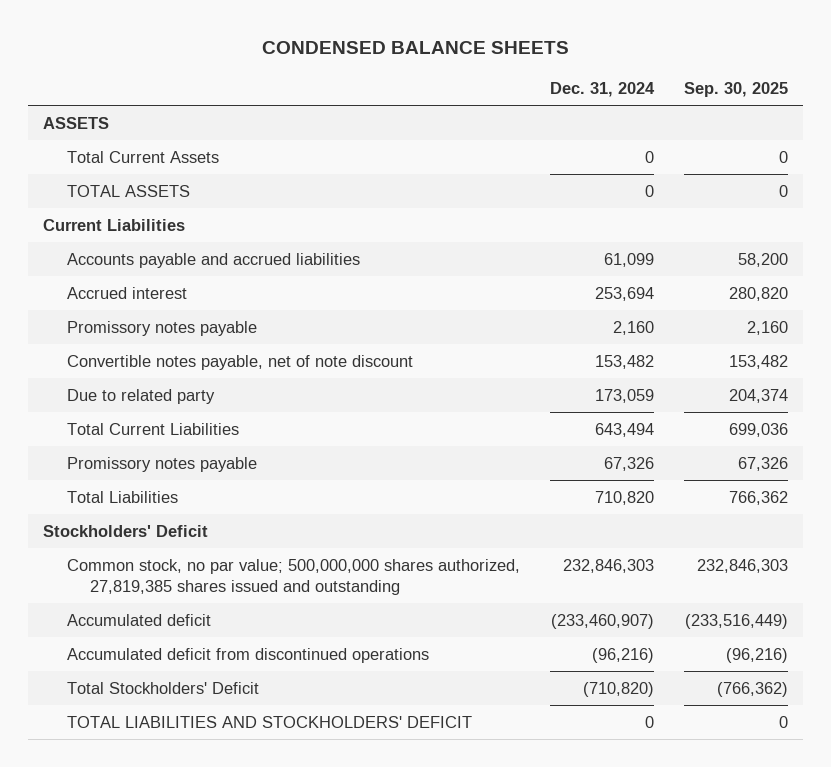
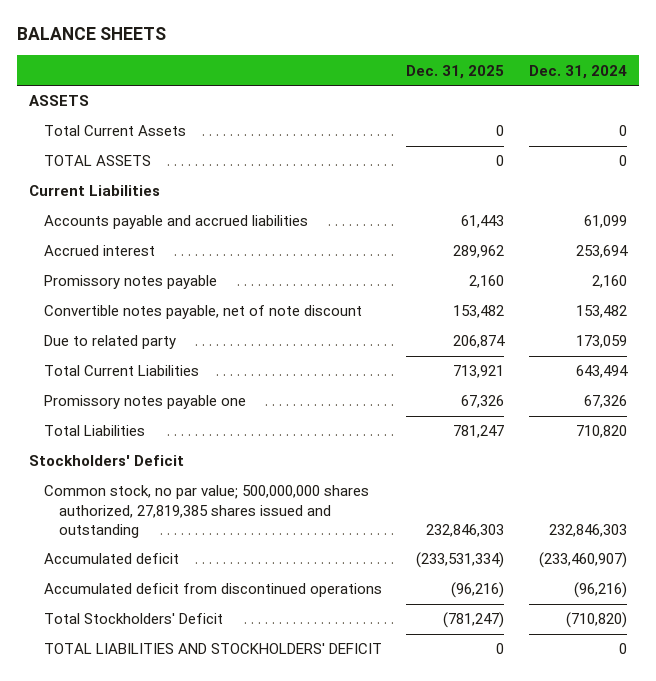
[261,41,569,55] CONDENSED BALANCE SHEETS -> [16,27,166,41] BALANCE SHEETS
[683,81,788,97] Sep. 30, 2025 -> none
none -> [406,64,505,79] Dec. 31, 2025
[66,456,257,472] Promissory notes payable -> [43,395,246,410] Promissory notes payable one

